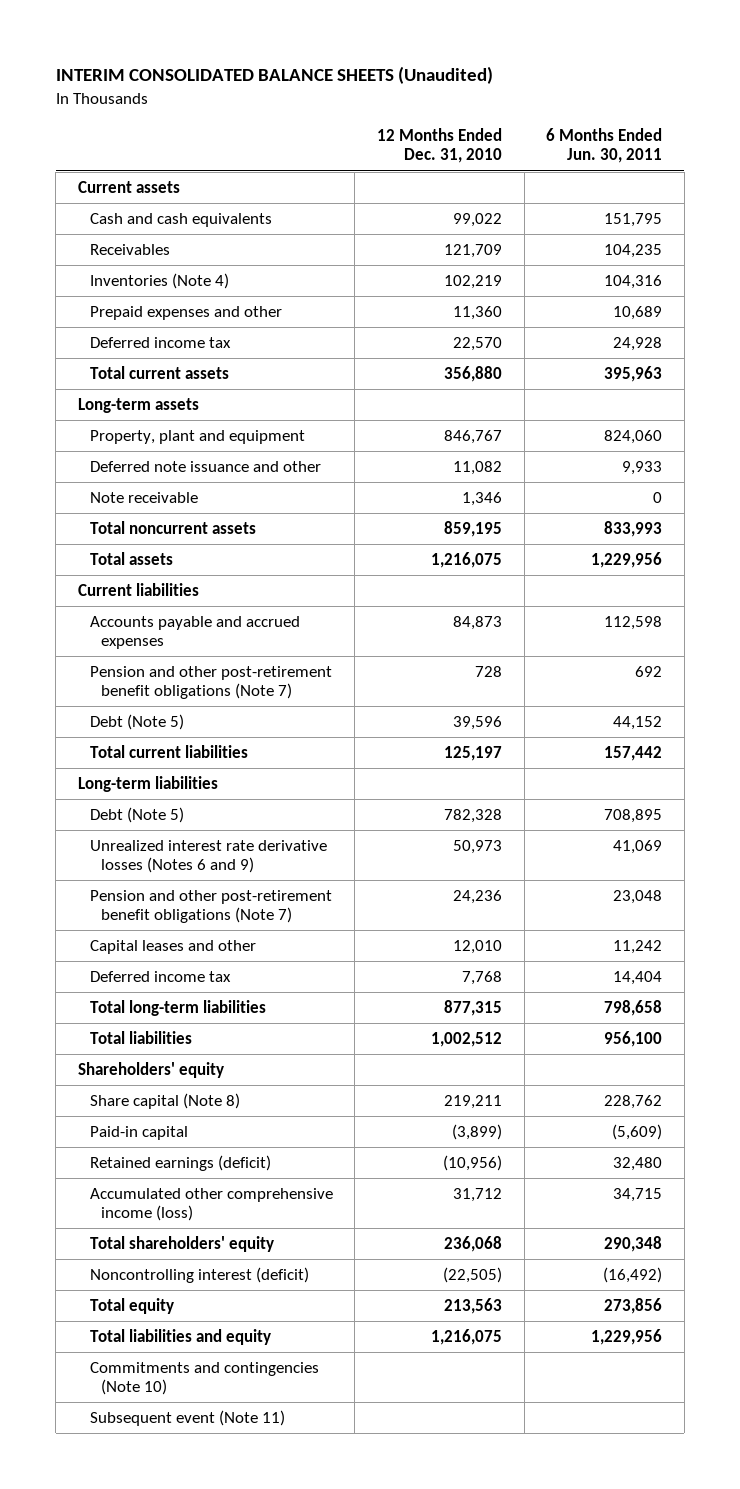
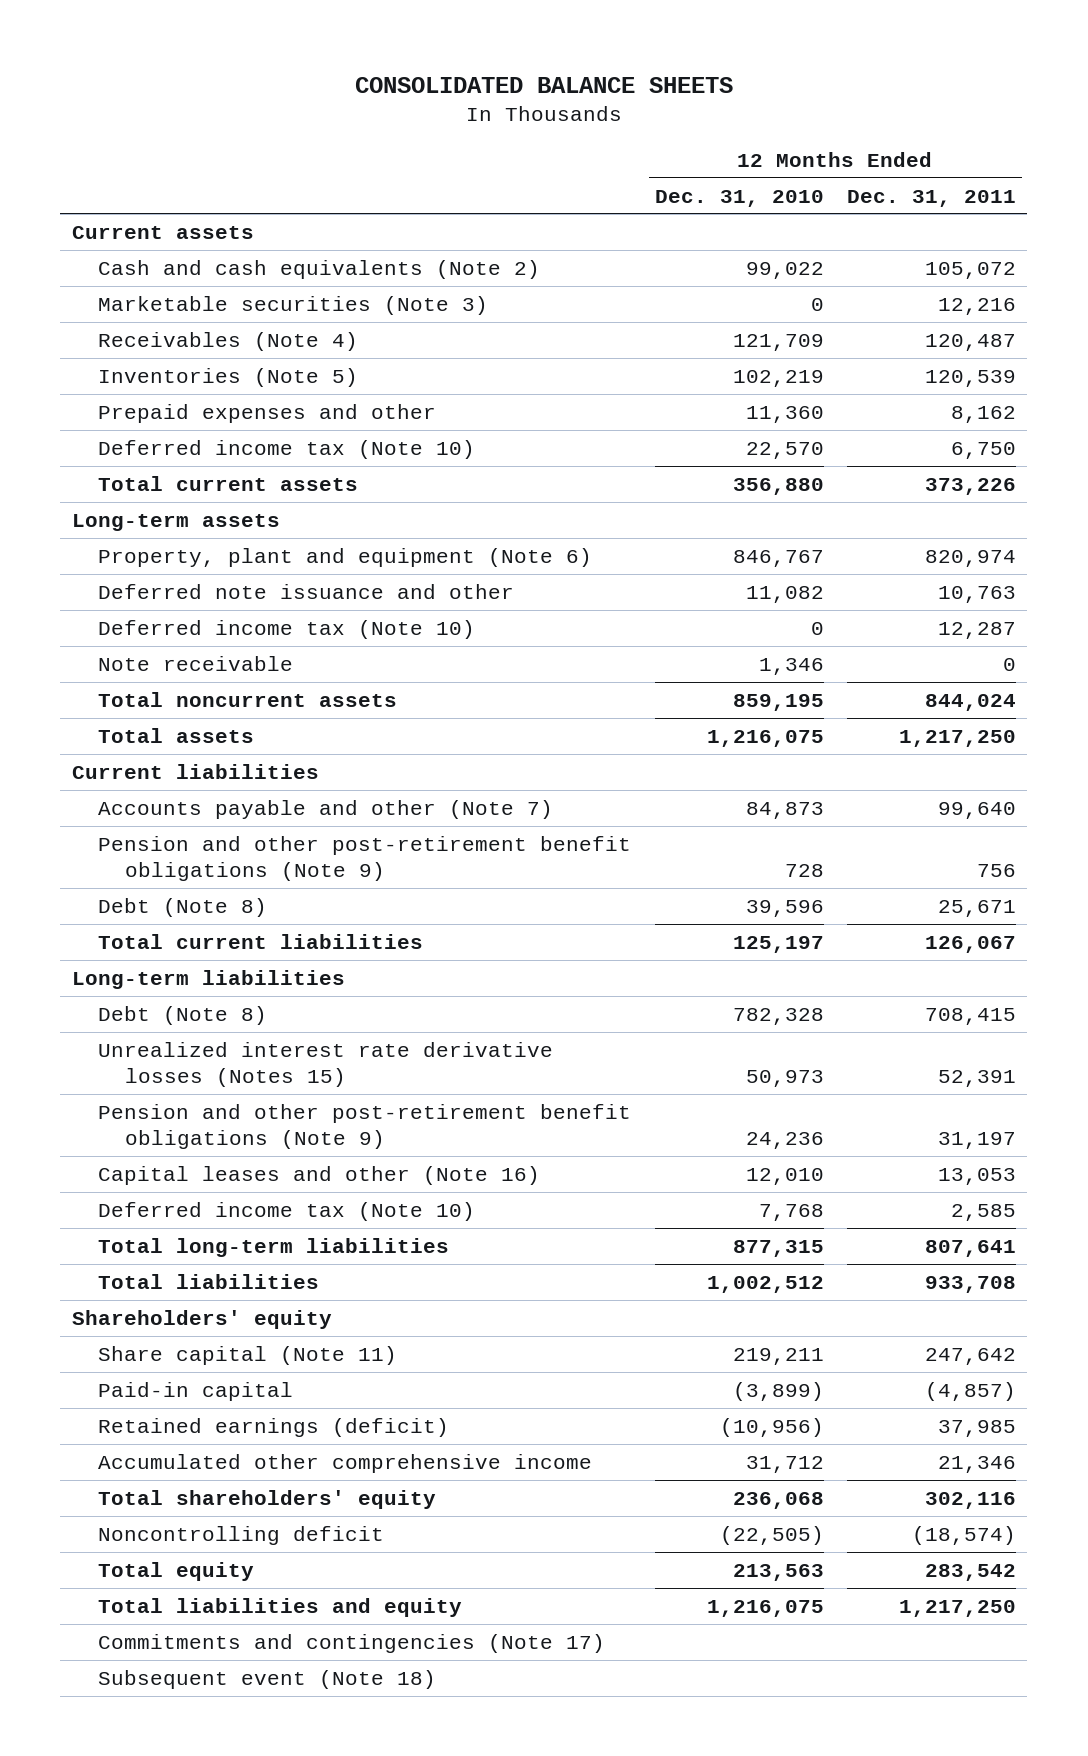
[55,66,493,85] INTERIM CONSOLIDATED BALANCE SHEETS (Unaudited) -> [354,77,733,94] CONSOLIDATED BALANCE SHEETS
[546,127,663,164] 6 Months Ended Jun. 30, 2011 -> none
none -> [846,189,1016,207] Dec. 31, 2011
[89,212,272,227] Cash and cash equivalents -> [98,259,541,279] Cash and cash equivalents (Note 2)
none -> [98,295,489,315] Marketable securities (Note 3)
[89,243,170,255] Receivables -> [98,331,359,351] Receivables (Note 4)
[89,272,229,289] Inventories (Note 4) -> [98,367,359,387] Inventories (Note 5)
[89,336,231,348] Deferred income tax -> [98,439,476,459] Deferred income tax (Note 10)
[89,429,305,444] Property, plant and equipment -> [98,547,593,567] Property, plant and equipment (Note 6)
none -> [98,619,476,639] Deferred income tax (Note 10)
[89,615,300,650] Accounts payable and accrued expenses -> [98,799,554,819] Accounts payable and other (Note 7)
[89,665,332,700] Pension and other post-retirement benefit obligations (Note 7) -> [98,835,632,882] Pension and other post-retirement benefit obligations (Note 9)
[89,713,184,730] Debt (Note 5) -> [98,897,268,917] Debt (Note 8)
[89,806,184,823] Debt (Note 5) -> [98,1005,268,1025] Debt (Note 8)
[89,839,327,874] Unrealized interest rate derivative losses (Notes 6 and 9) -> [98,1041,554,1088] Unrealized interest rate derivative losses (Notes 15)
[89,889,332,924] Pension and other post-retirement benefit obligations (Note 7) -> [98,1103,632,1150] Pension and other post-retirement benefit obligations (Note 9)
[89,939,256,954] Capital leases and other -> [98,1165,541,1185] Capital leases and other (Note 16)
[89,970,231,982] Deferred income tax -> [98,1201,476,1221] Deferred income tax (Note 10)
[89,1092,240,1109] Share capital (Note 8) -> [98,1345,398,1365] Share capital (Note 11)
[89,1187,333,1222] Accumulated other comprehensive income (loss) -> [98,1453,593,1473] Accumulated other comprehensive income
[89,1266,309,1283] Noncontrolling interest (deficit) -> [98,1525,385,1545] Noncontrolling deficit
[89,1361,319,1396] Commitments and contingencies (Note 10) -> [98,1633,606,1653] Commitments and contingencies (Note 17)
[89,1409,285,1426] Subsequent event (Note 11) -> [98,1669,437,1689] Subsequent event (Note 18)

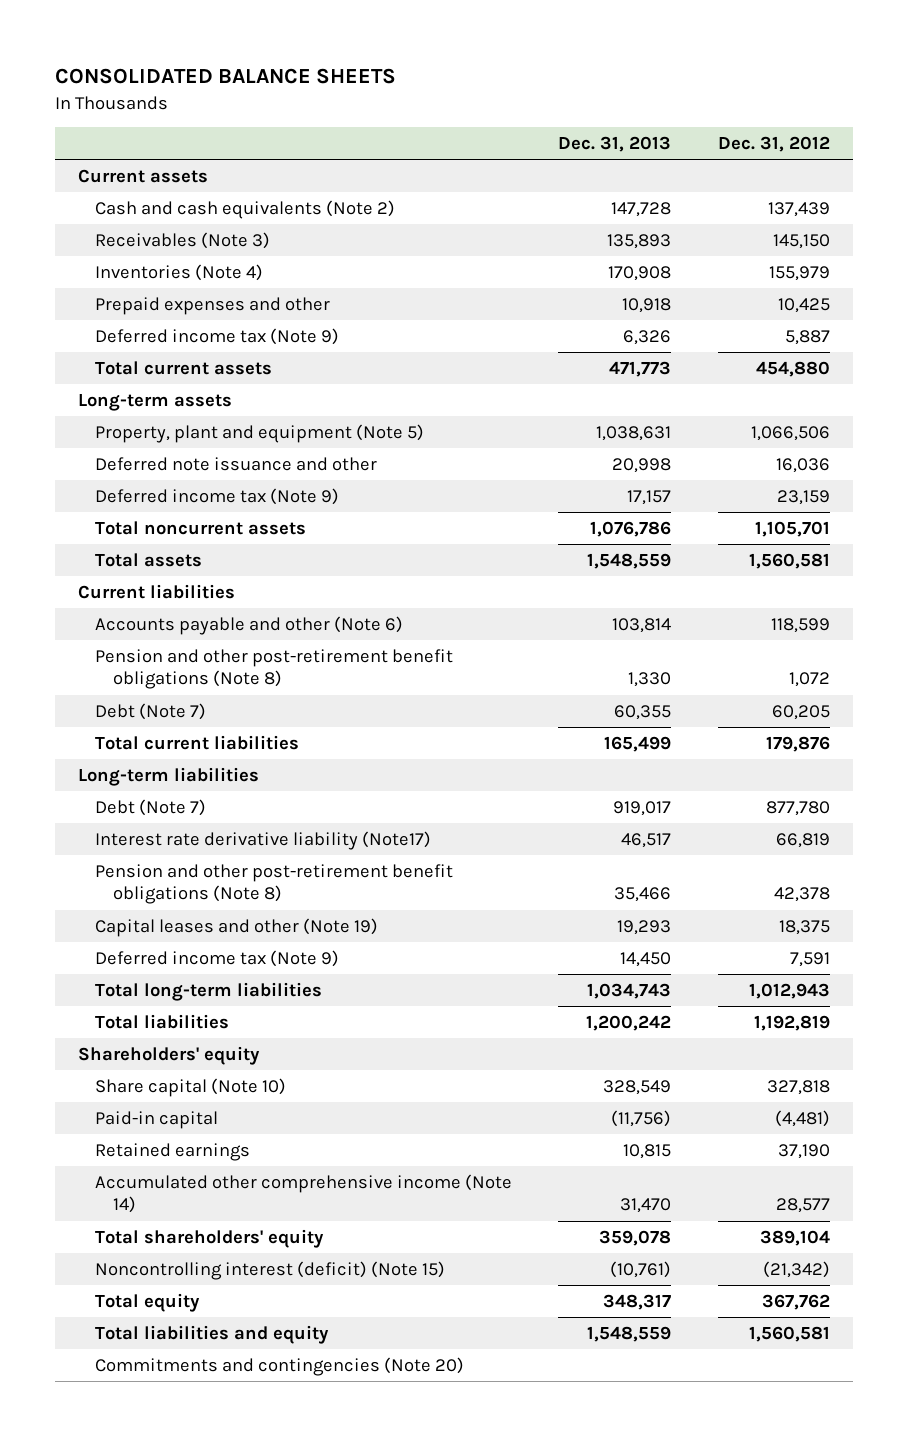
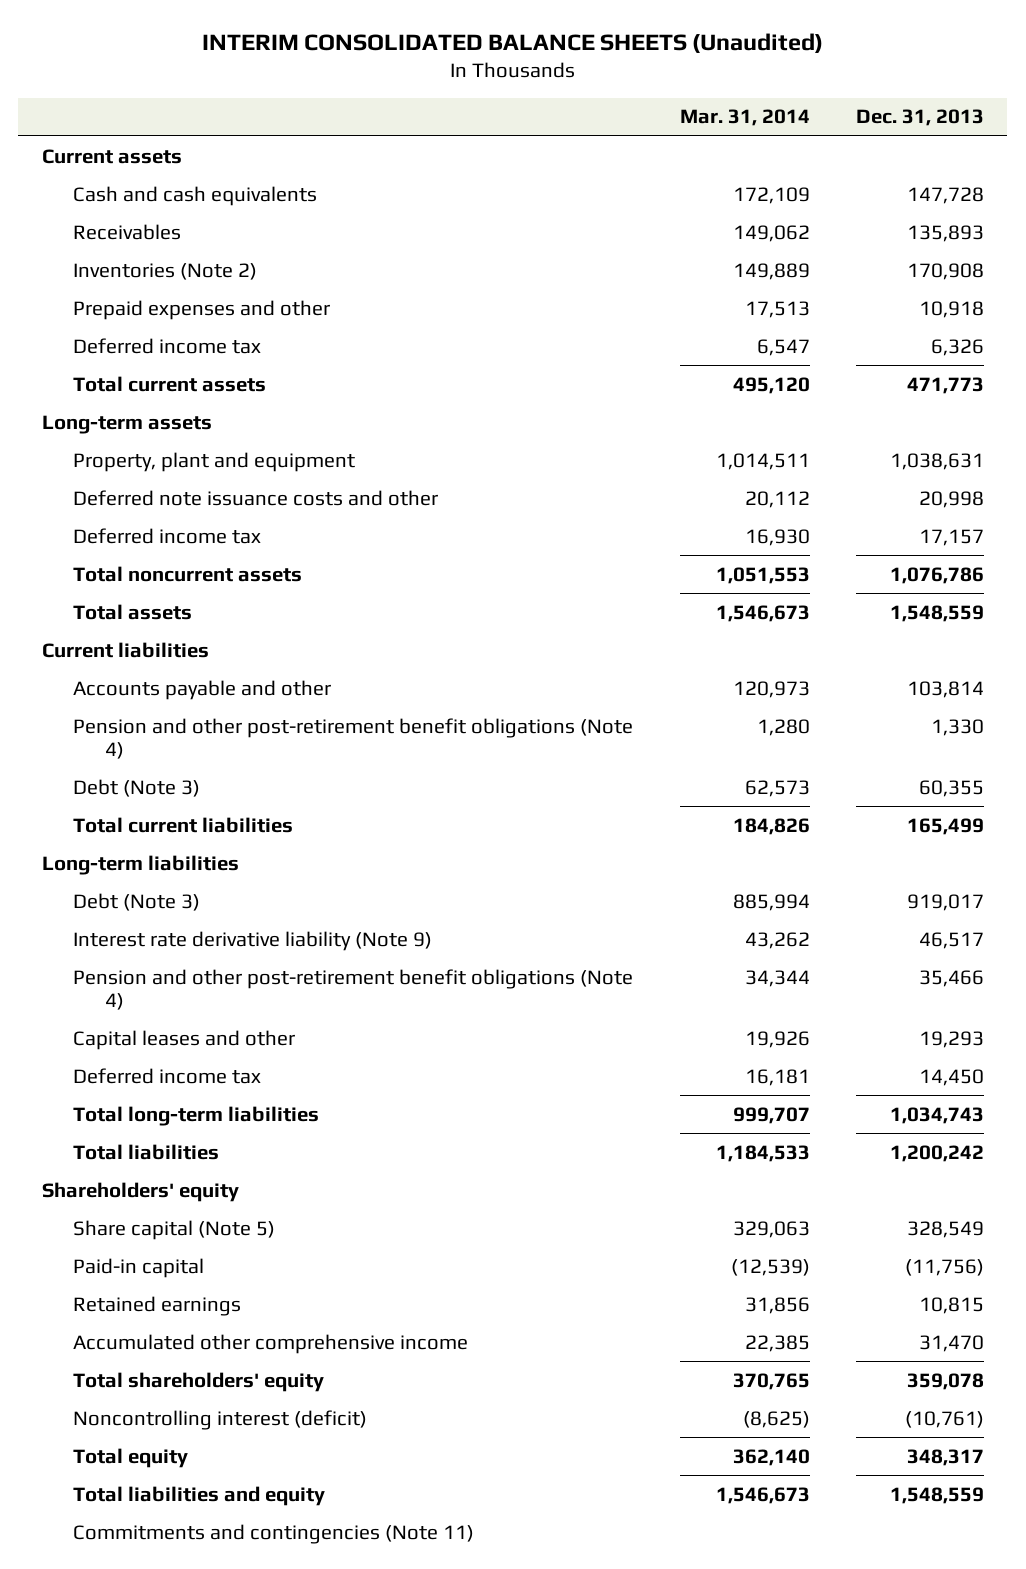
[54,68,396,85] CONSOLIDATED BALANCE SHEETS -> [201,32,823,53] INTERIM CONSOLIDATED BALANCE SHEETS (Unaudited)
[717,136,830,153] Dec. 31, 2012 -> none
none -> [679,109,810,127] Mar. 31, 2014
[95,200,396,220] Cash and cash equivalents (Note 2) -> [73,185,318,206] Cash and cash equivalents
[95,232,271,250] Receivables (Note 3) -> [73,223,182,240] Receivables
[95,264,264,282] Inventories (Note 4) -> [73,262,258,280] Inventories (Note 2)
[95,328,340,346] Deferred income tax (Note 9) -> [73,337,262,354] Deferred income tax
[95,424,425,444] Property, plant and equipment (Note 5) -> [73,451,356,472] Property, plant and equipment
[95,457,378,472] Deferred note issuance and other -> [73,489,439,506] Deferred note issuance costs and other
[95,488,340,506] Deferred income tax (Note 9) -> [73,527,262,544] Deferred income tax
[95,616,404,636] Accounts payable and other (Note 6) -> [73,679,332,700] Accounts payable and other
[95,649,454,690] Pension and other post-retirement benefit obligations (Note 8) -> [73,717,634,760] Pension and other post-retirement benefit obligations (Note 4)
[95,703,207,721] Debt (Note 7) -> [73,778,201,797] Debt (Note 3)
[95,799,207,817] Debt (Note 7) -> [73,892,201,911] Debt (Note 3)
[95,831,432,851] Interest rate derivative liability (Note17) -> [73,930,433,951] Interest rate derivative liability (Note 9)
[95,864,454,905] Pension and other post-retirement benefit obligations (Note 8) -> [73,968,634,1011] Pension and other post-retirement benefit obligations (Note 4)
[95,918,379,938] Capital leases and other (Note 19) -> [73,1029,296,1050] Capital leases and other
[95,950,340,968] Deferred income tax (Note 9) -> [73,1067,262,1084] Deferred income tax
[95,1078,287,1098] Share capital (Note 10) -> [73,1219,276,1240] Share capital (Note 5)
[95,1174,513,1214] Accumulated other comprehensive income (Note 14) -> [73,1333,469,1354] Accumulated other comprehensive income
[95,1261,446,1281] Noncontrolling interest (deficit) (Note 15) -> [73,1409,368,1430] Noncontrolling interest (deficit)
[95,1357,465,1377] Commitments and contingencies (Note 20) -> [73,1523,475,1544] Commitments and contingencies (Note 11)

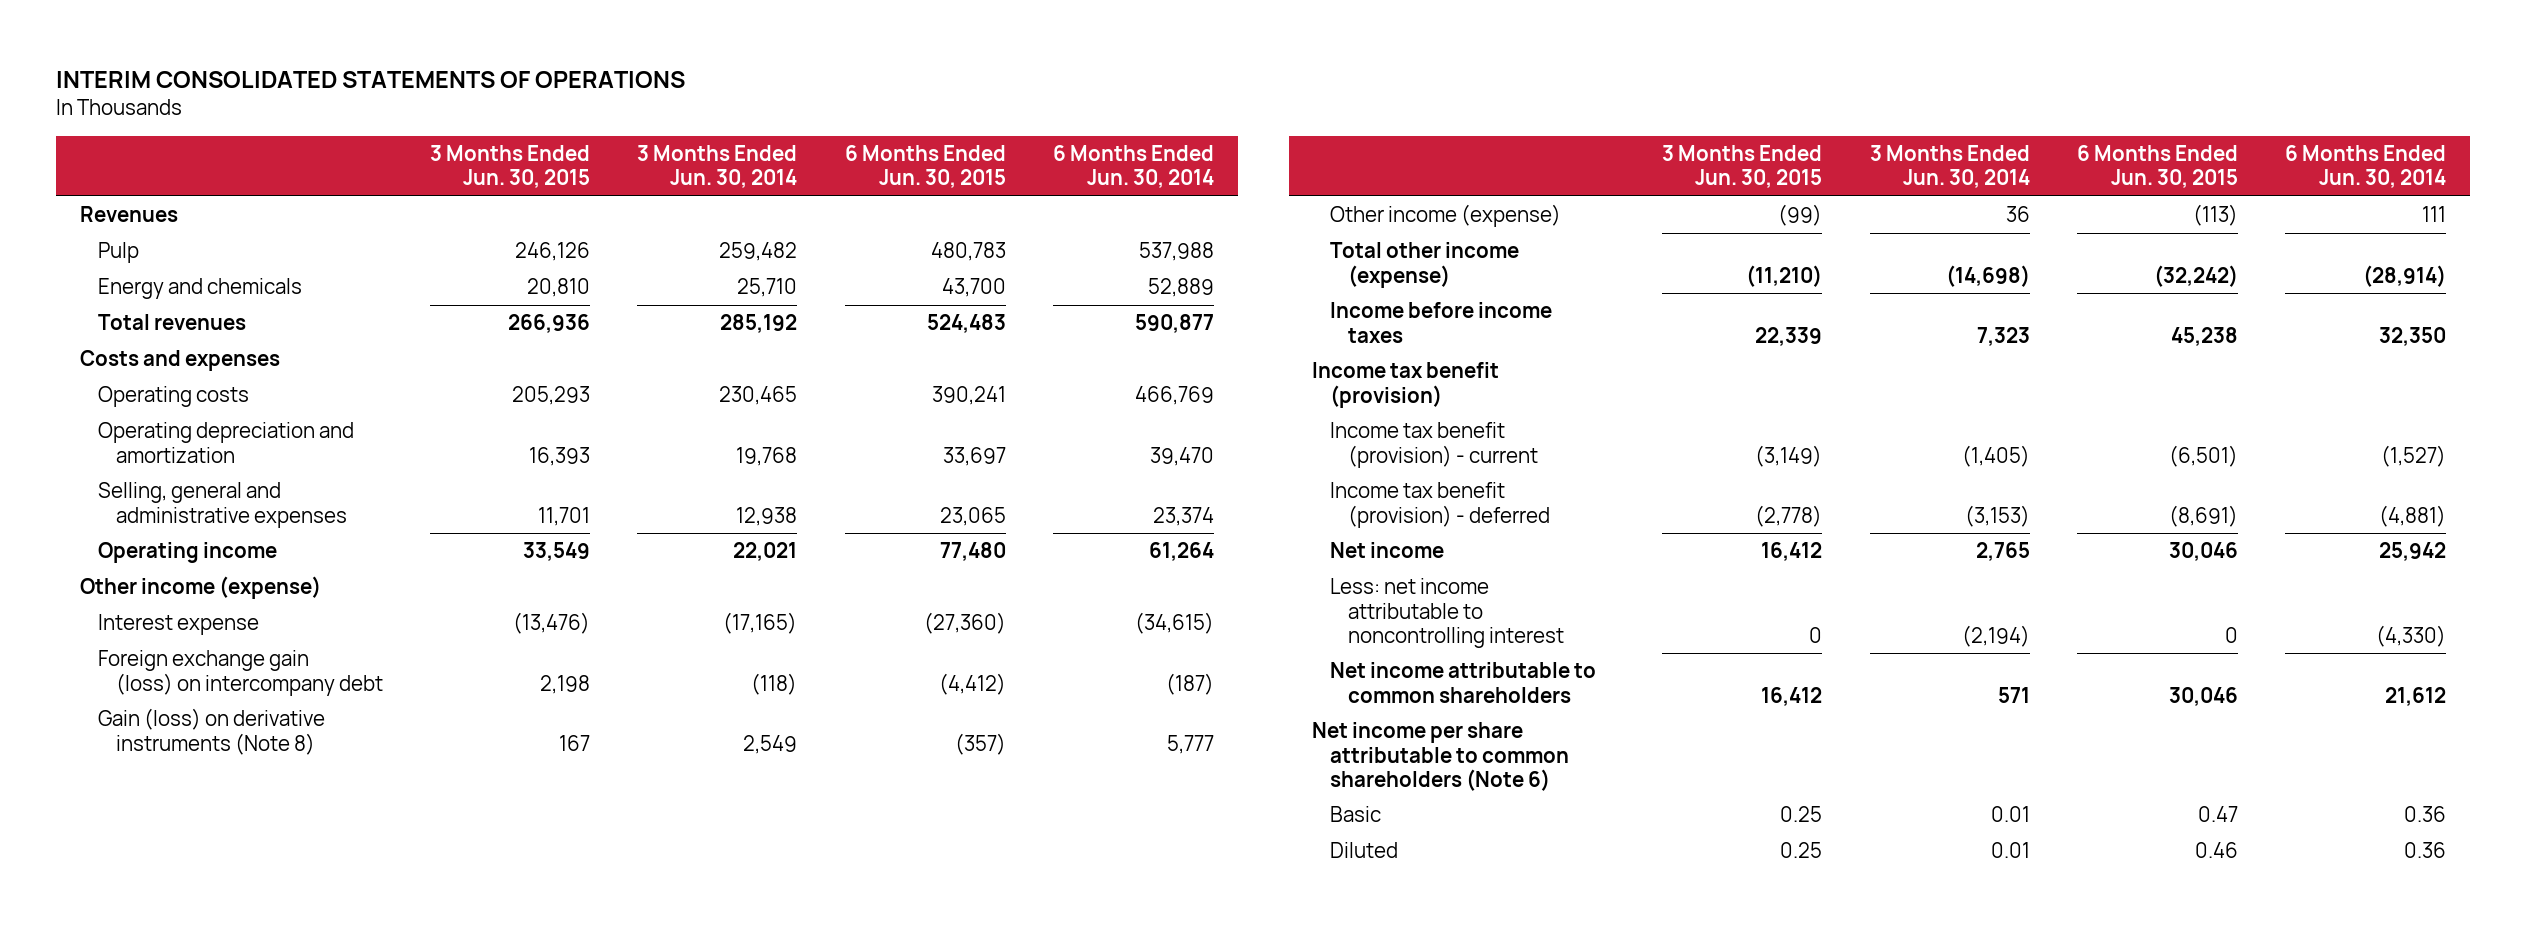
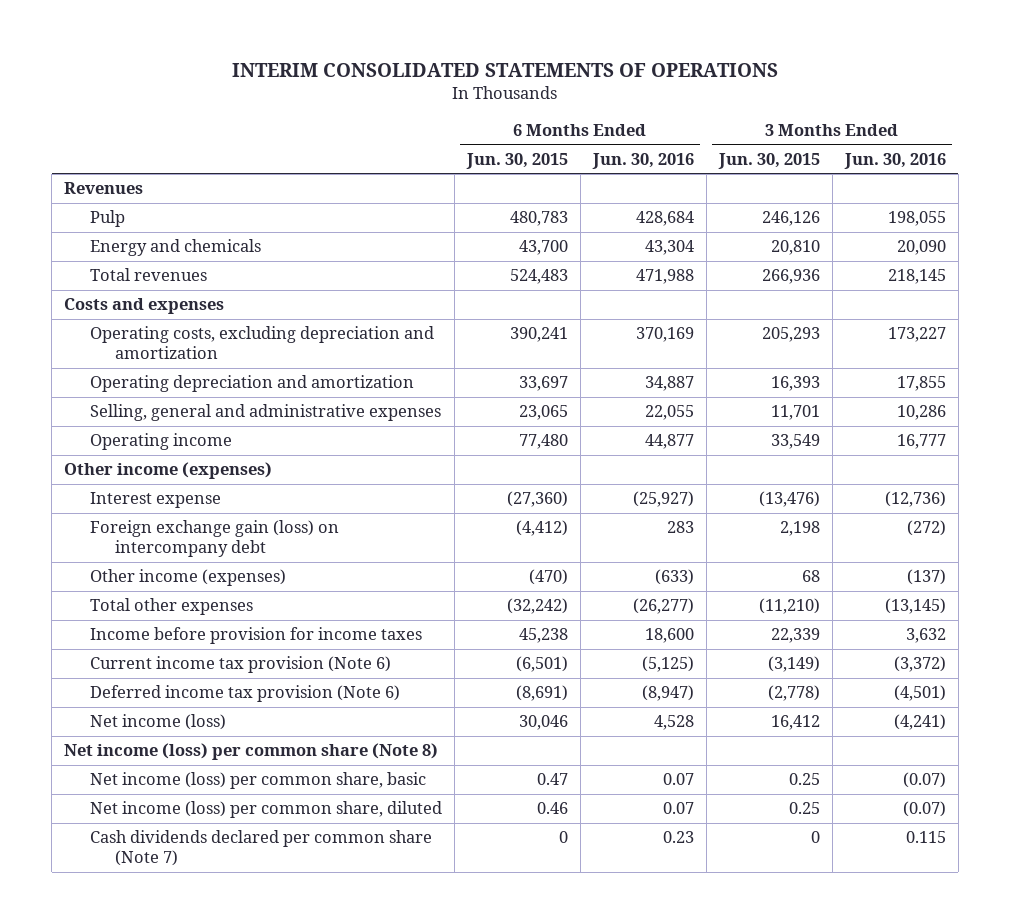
[637,144,798,189] 3 Months Ended Jun. 30, 2014 -> none
[1053,144,1215,189] 6 Months Ended Jun. 30, 2014 -> none
none -> [591,152,694,169] Jun. 30, 2016
none -> [843,152,946,169] Jun. 30, 2016
[97,386,249,408] Operating costs -> [89,326,434,360] Operating costs, excluding depreciation and amortization
[80,576,322,600] Other income (expense) -> [64,462,273,480] Other income (expenses)
[97,708,325,755] Gain (loss) on derivative instruments (Note 8) -> none
[1312,362,1500,408] Income tax benefit (provision) -> none
[1330,542,1445,559] Net income -> none
[1330,578,1564,648] Less: net income attributable to noncontrolling interest -> none
[1330,204,1562,228] Other income (expense) -> [89,569,286,587] Other income (expenses)
[1778,204,1823,227] (99) -> [801,570,820,583] 68
[2192,204,2238,227] (113) -> [528,569,568,586] (470)
[1330,242,1520,288] Total other income (expense) -> [89,598,253,616] Total other expenses
[1330,302,1553,343] Income before income taxes -> [89,627,422,645] Income before provision for income taxes
[1330,422,1538,468] Income tax benefit (provision) - current -> [89,656,391,674] Current income tax provision (Note 6)
[1330,482,1550,528] Income tax benefit (provision) - deferred -> [89,685,400,703] Deferred income tax provision (Note 6)
[1330,662,1597,703] Net income attributable to common shareholders -> [89,714,226,731] Net income (loss)
[1312,722,1570,791] Net income per share attributable to common shareholders (Note 6) -> [64,743,439,761] Net income (loss) per common share (Note 8)
[1330,806,1382,823] Basic -> [89,772,426,790] Net income (loss) per common share, basic
[1330,842,1399,859] Diluted -> [89,801,442,819] Net income (loss) per common share, diluted
none -> [89,830,432,867] Cash dividends declared per common share (Note 7)

